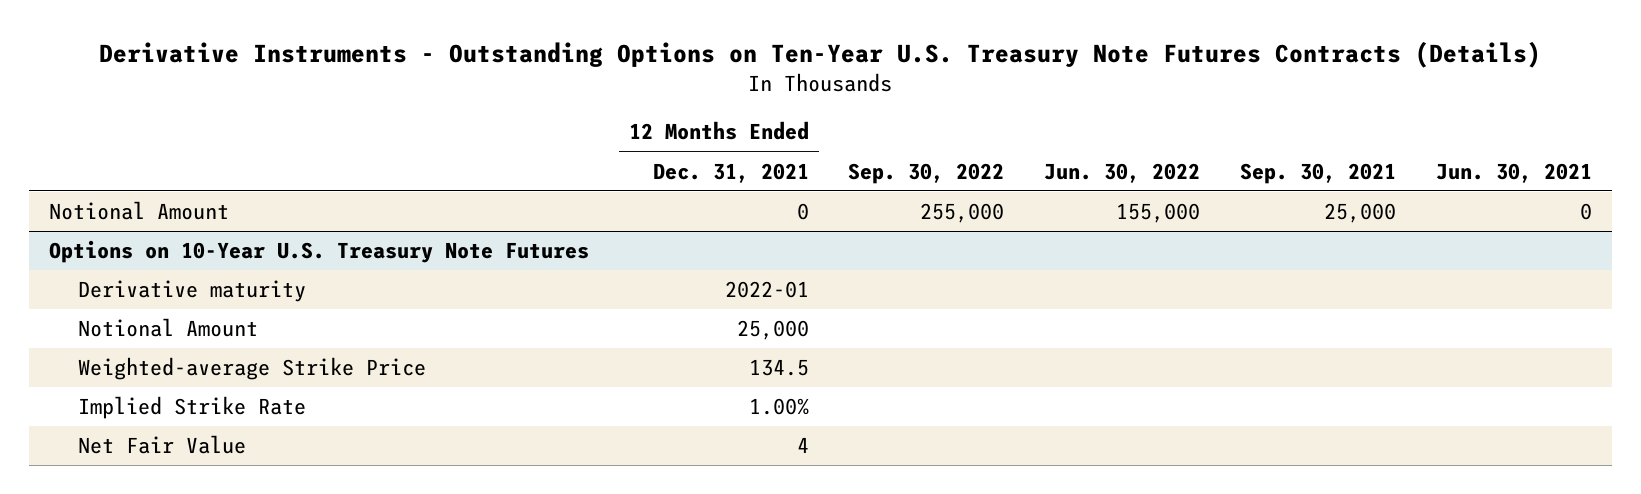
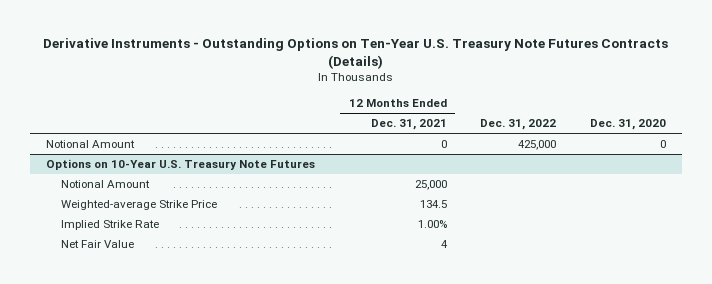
[848,162,1005,184] Sep. 30, 2022 -> none
[1044,162,1201,183] Jun. 30, 2022 -> none
[1240,162,1397,184] Sep. 30, 2021 -> none
[1435,162,1592,183] Jun. 30, 2021 -> none
none -> [480,119,557,131] Dec. 31, 2022
none -> [589,119,666,131] Dec. 31, 2020
[77,280,306,303] Derivative maturity -> none

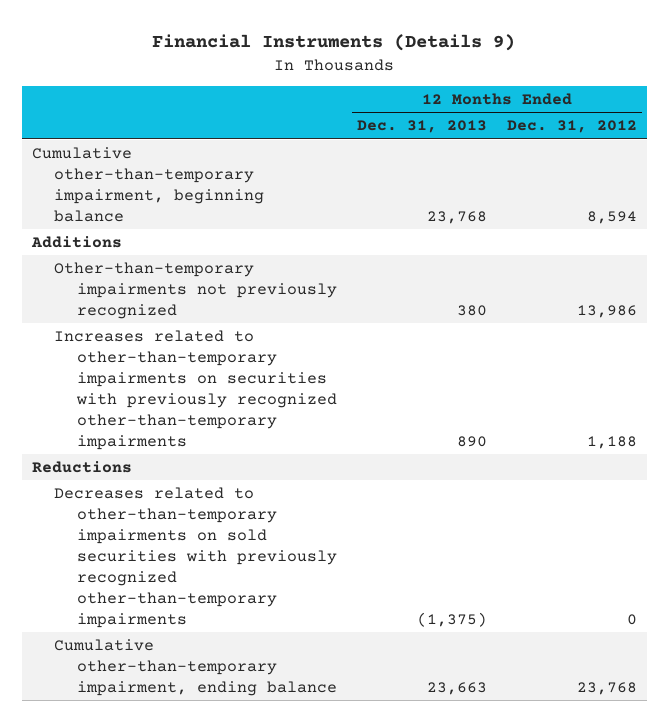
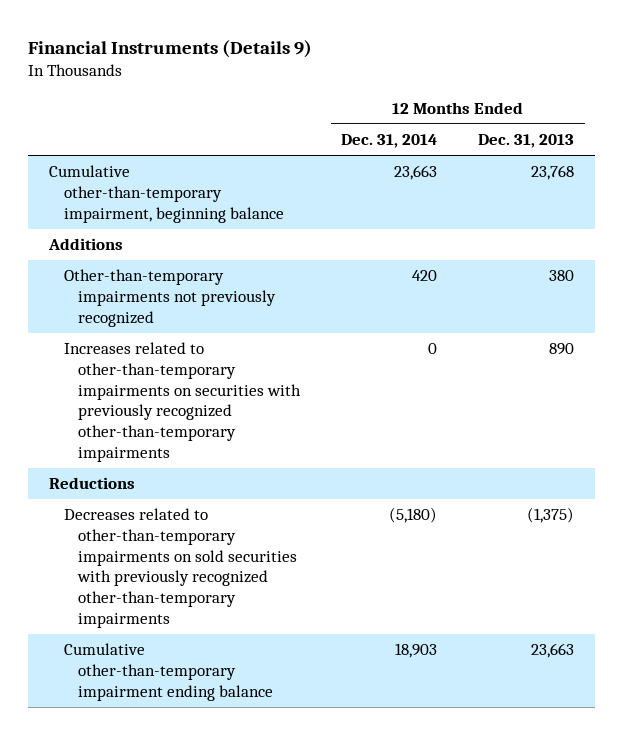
[506,120,637,134] Dec. 31, 2012 -> none
none -> [341,134,438,149] Dec. 31, 2014
[54,638,337,696] Cumulative other-than-temporary impairment, ending balance -> [63,643,274,701] Cumulative other-than-temporary impairment ending balance

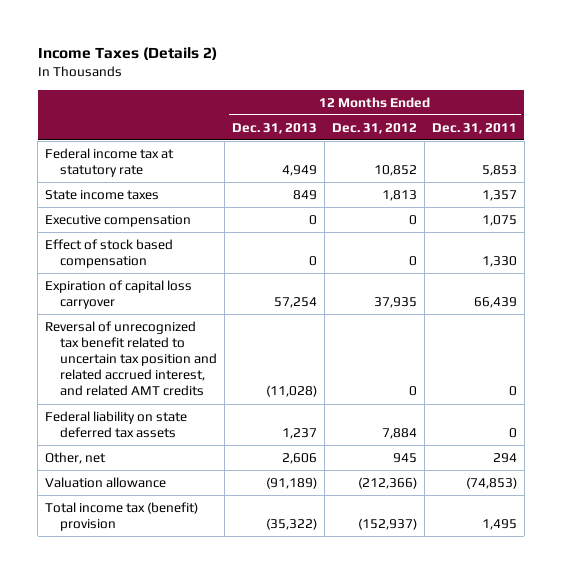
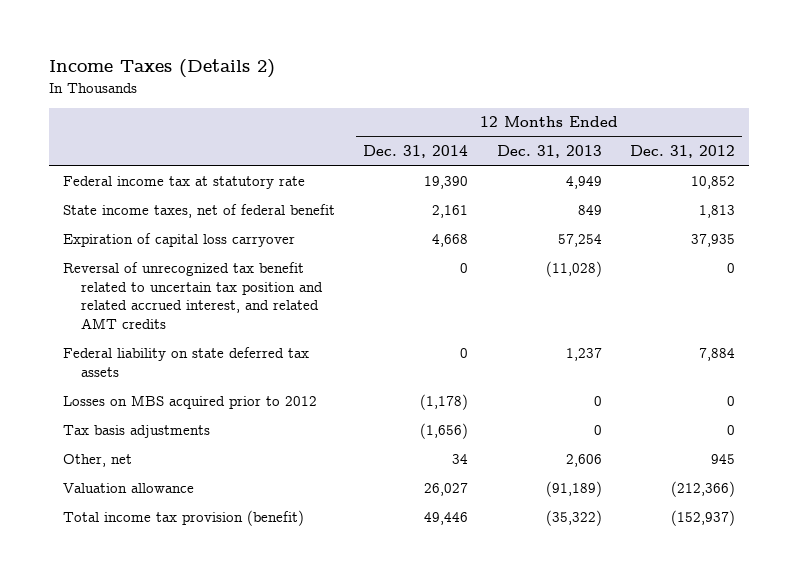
[431,122,517,134] Dec. 31, 2011 -> none
none -> [363,145,469,159] Dec. 31, 2014
[44,214,191,227] Executive compensation -> none
[44,238,173,269] Effect of stock based compensation -> none
[44,189,159,200] State income taxes -> [62,203,335,218] State income taxes, net of federal benefit
none -> [62,394,317,409] Losses on MBS acquired prior to 2012
none -> [62,424,210,438] Tax basis adjustments
[44,501,198,532] Total income tax (benefit) provision -> [62,509,304,526] Total income tax provision (benefit)

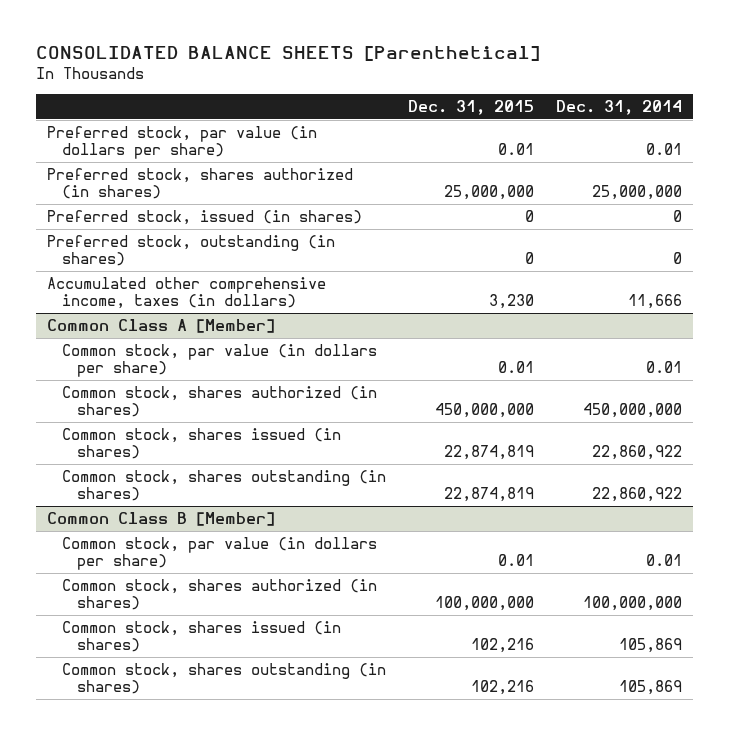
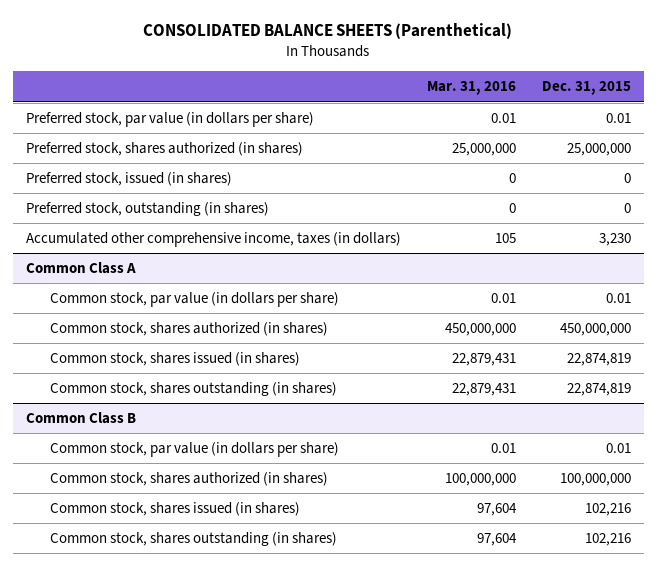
[36,46,541,62] CONSOLIDATED BALANCE SHEETS [Parenthetical] -> [143,23,513,40] CONSOLIDATED BALANCE SHEETS (Parenthetical)
[555,100,682,116] Dec. 31, 2014 -> none
none -> [426,81,516,96] Mar. 31, 2016
[47,318,276,333] Common Class A [Member] -> [25,262,136,275] Common Class A
[47,511,276,526] Common Class B [Member] -> [25,412,136,425] Common Class B

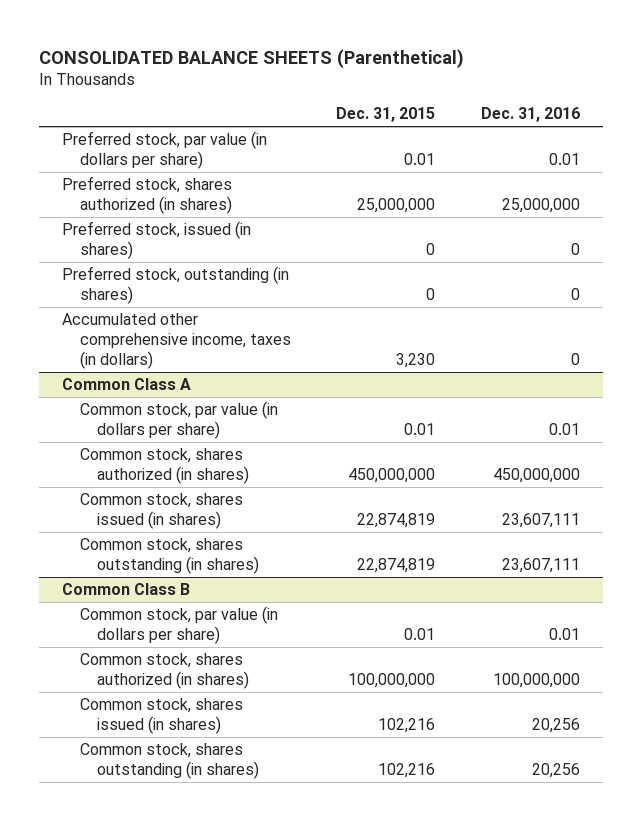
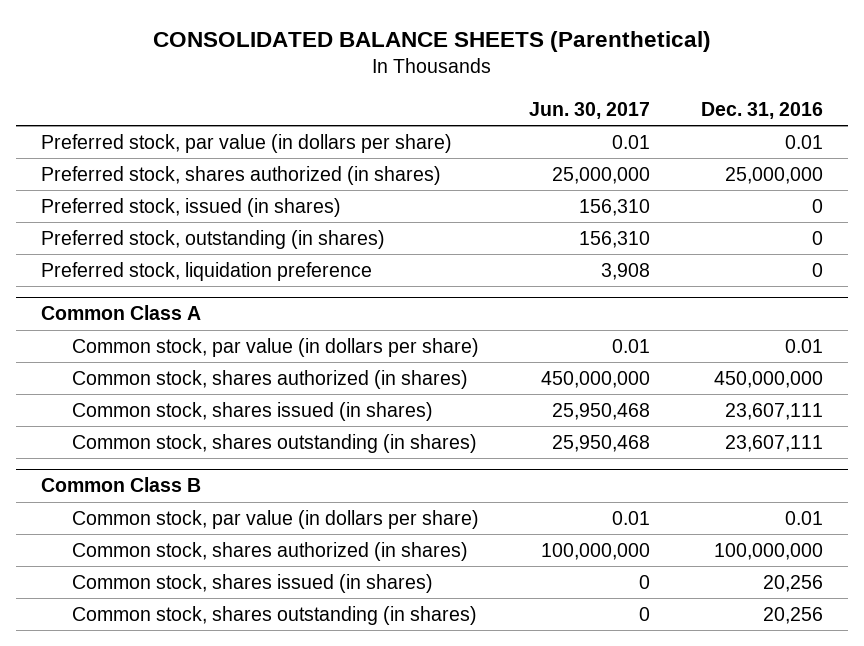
[336,107,436,123] Dec. 31, 2015 -> none
none -> [529,101,651,119] Jun. 30, 2017
[62,313,291,369] Accumulated other comprehensive income, taxes (in dollars) -> none
none -> [41,261,373,281] Preferred stock, liquidation preference

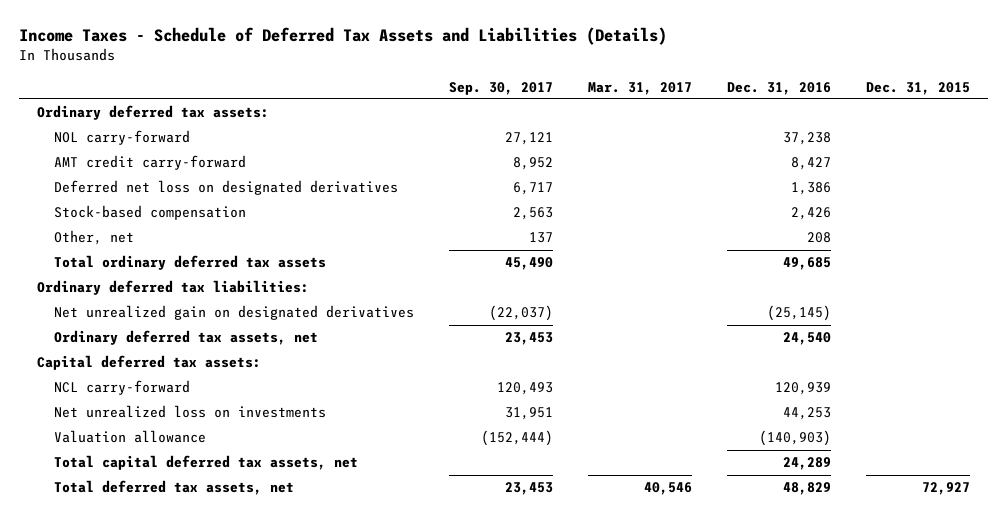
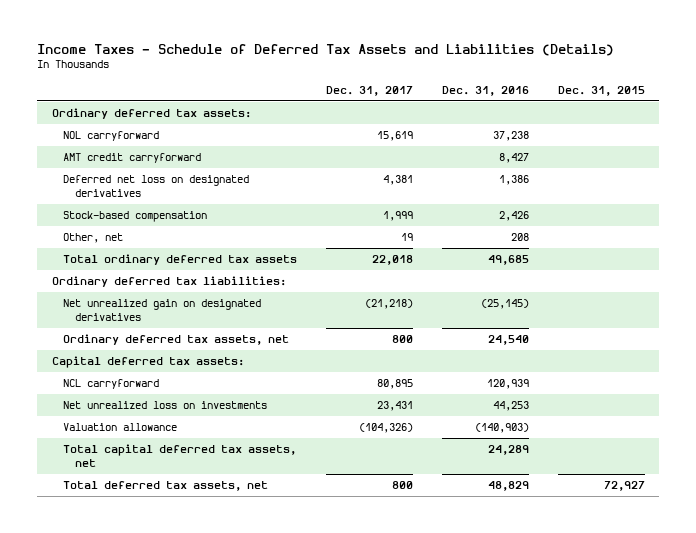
[449,81,554,95] Sep. 30, 2017 -> none
[588,81,693,95] Mar. 31, 2017 -> none
none -> [326,86,414,97] Dec. 31, 2017
[54,130,191,146] NOL carry-forward -> [63,130,160,141] NOL carryforward
[54,155,247,171] AMT credit carry-forward -> [63,152,202,163] AMT credit carryforward
[54,380,191,396] NCL carry-forward -> [63,378,160,389] NCL carryforward

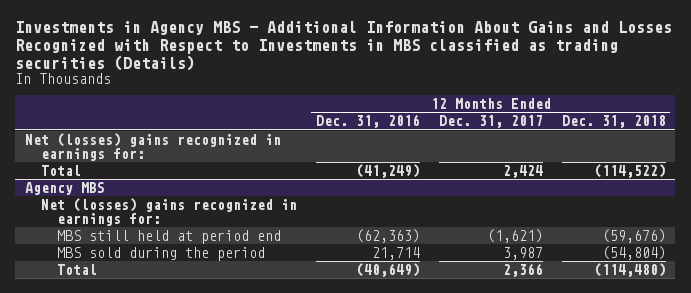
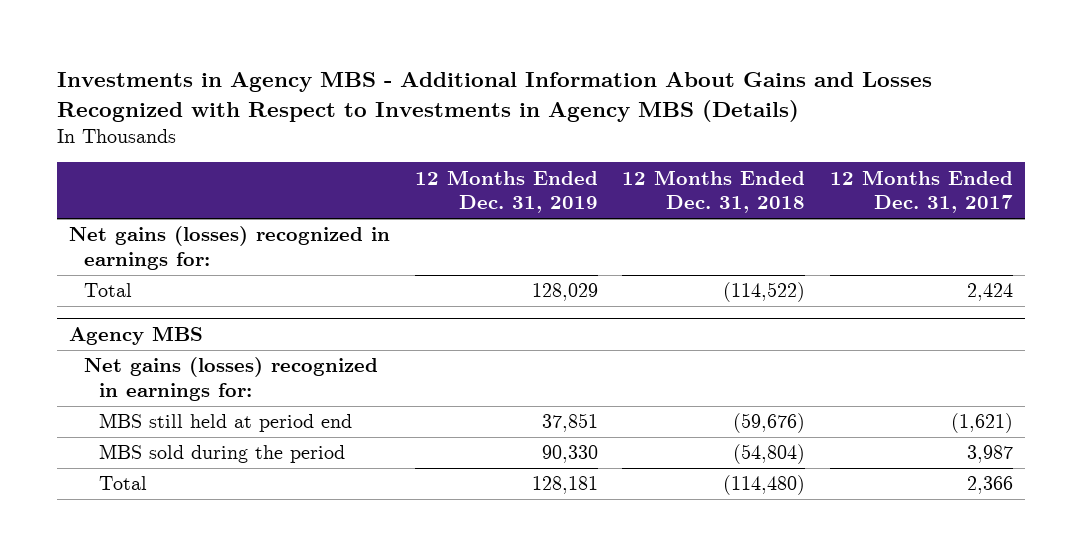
[15,21,673,71] Investments in Agency MBS - Additional Information About Gains and Losses Recognized with Respect to Investments in MBS classified as trading securities (Details) -> [57,72,933,122] Investments in Agency MBS - Additional Information About Gains and Losses Recognized with Respect to Investments in Agency MBS (Details)
[315,114,420,129] Dec. 31, 2016 -> none
none -> [414,169,598,214] 12 Months Ended Dec. 31, 2019
[24,132,281,162] Net (losses) gains recognized in earnings for: -> [69,226,391,271] Net gains (losses) recognized in earnings for:
[41,197,298,227] Net (losses) gains recognized in earnings for: -> [84,357,379,402] Net gains (losses) recognized in earnings for:

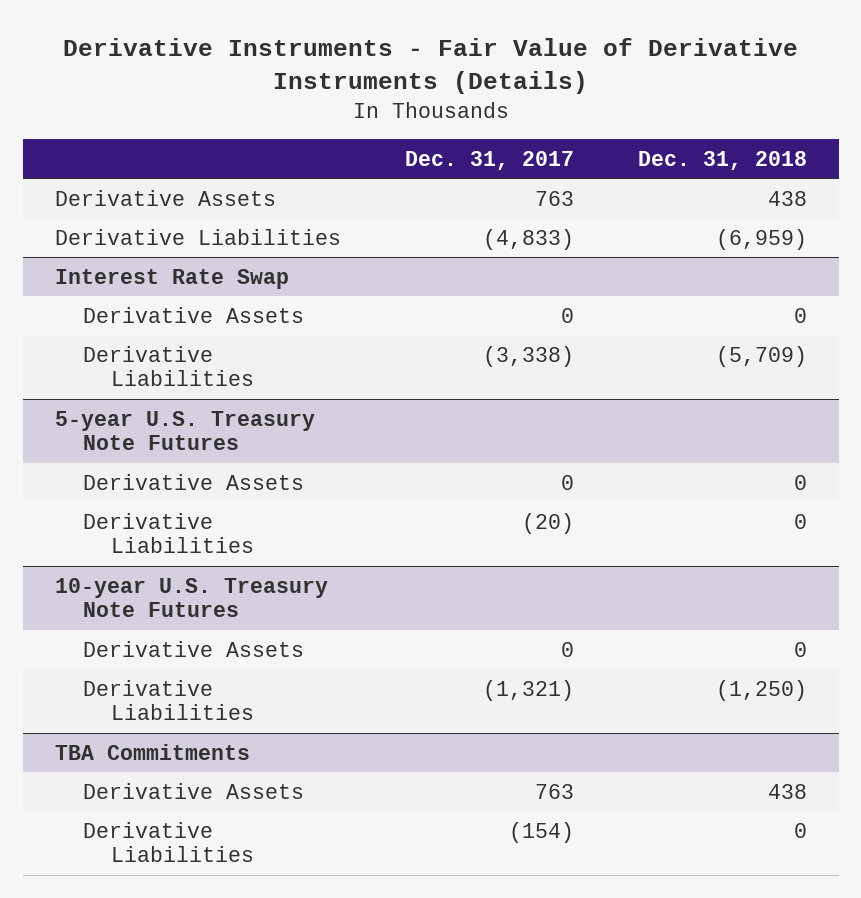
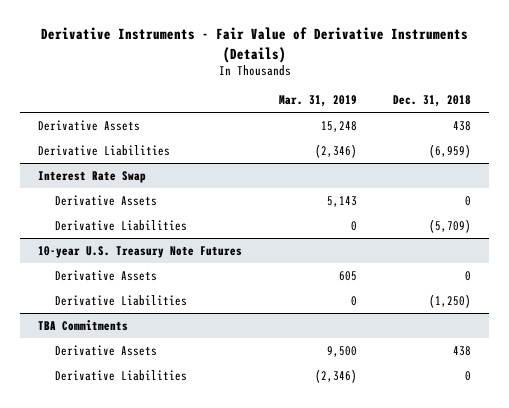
[404,150,574,170] Dec. 31, 2017 -> none
none -> [278,95,357,108] Mar. 31, 2019
[54,410,315,451] 5-year U.S. Treasury Note Futures -> none
[82,473,304,490] Derivative Assets -> none
[82,512,255,554] Derivative Liabilities -> none

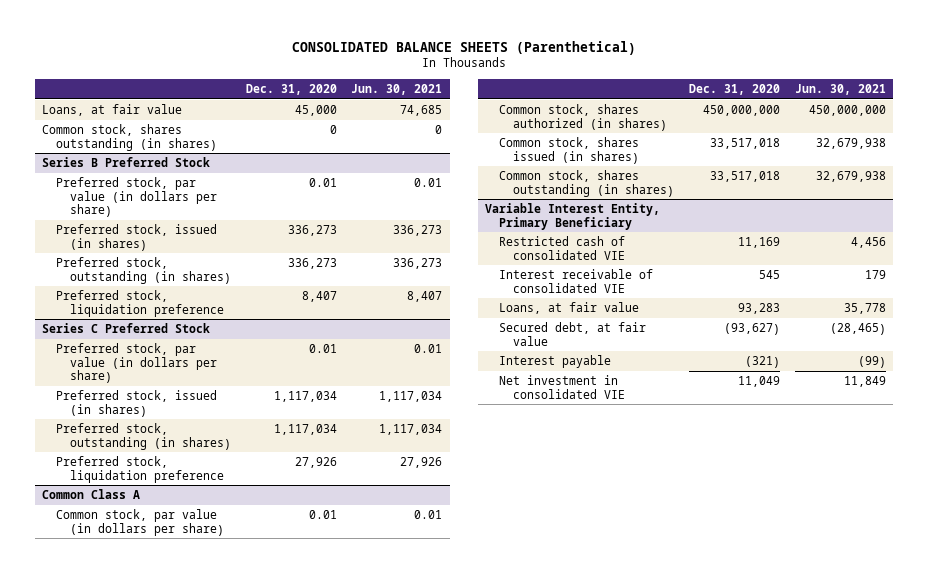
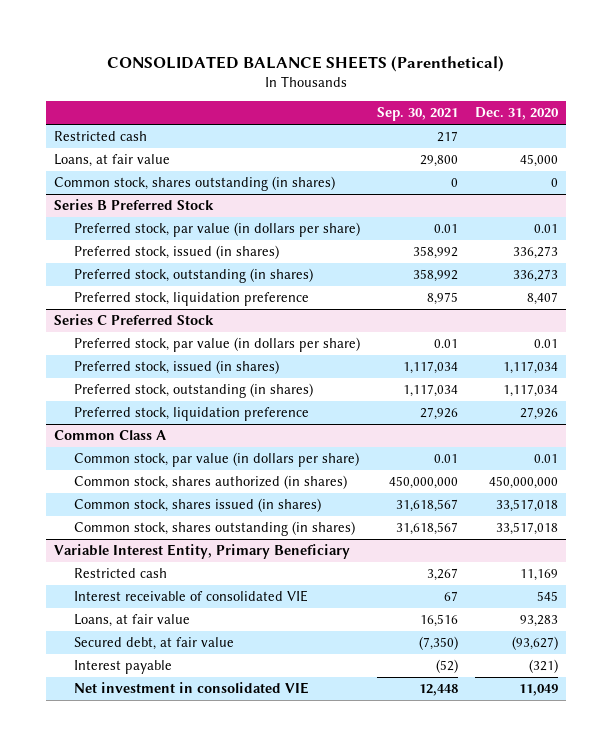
[351,83,443,95] Jun. 30, 2021 -> none
none -> [376,107,458,122] Sep. 30, 2021
none -> [54,131,148,142] Restricted cash
[499,236,626,260] Restricted cash of consolidated VIE -> [73,568,167,579] Restricted cash

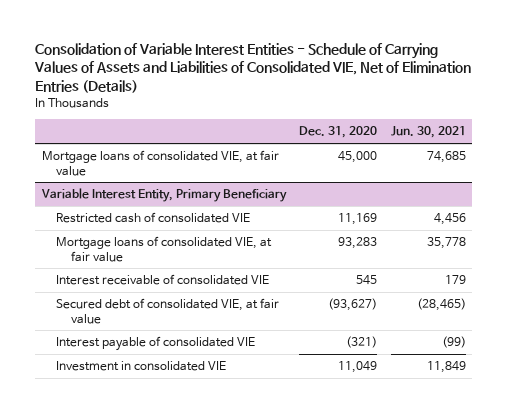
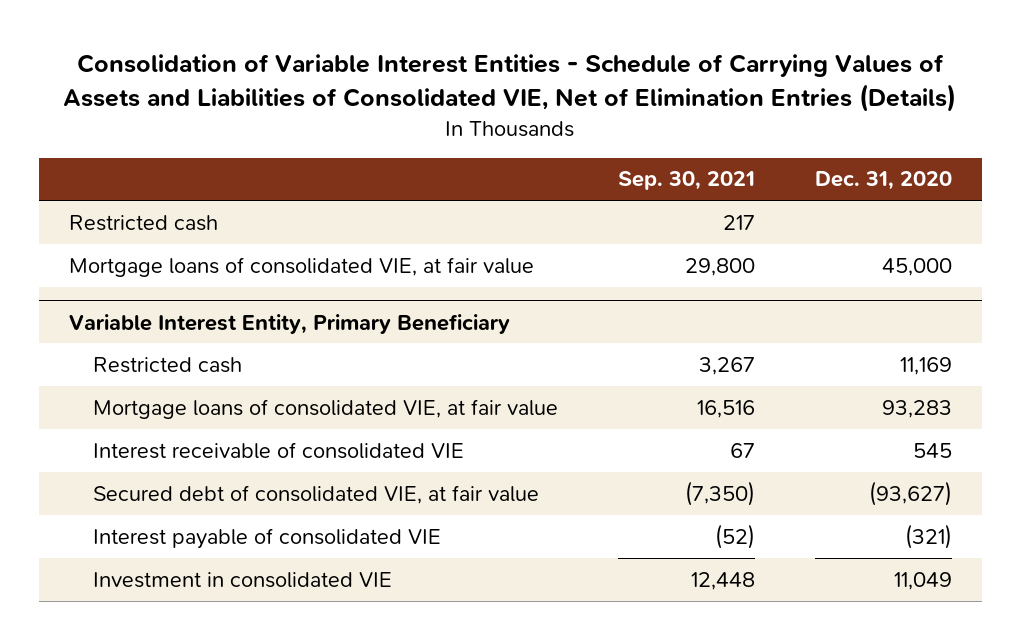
[390,126,466,139] Jun. 30, 2021 -> none
none -> [617,171,755,191] Sep. 30, 2021
none -> [68,214,218,231] Restricted cash
[56,212,251,224] Restricted cash of consolidated VIE -> [92,356,242,373] Restricted cash

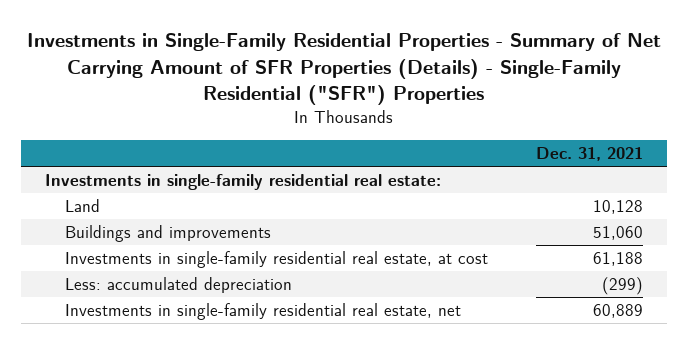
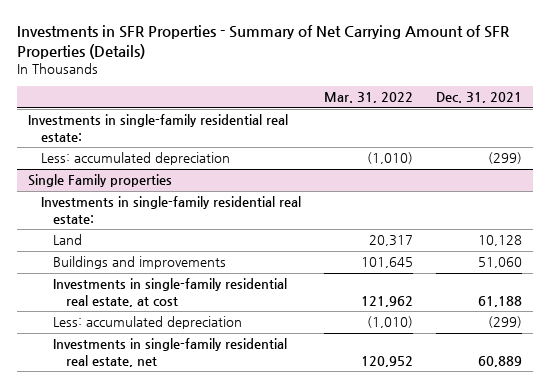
[26,33,661,106] Investments in Single-Family Residential Properties - Summary of Net Carrying Amount of SFR Properties (Details) - Single-Family Residential ("SFR") Properties -> [16,25,510,60] Investments in SFR Properties - Summary of Net Carrying Amount of SFR Properties (Details)
none -> [323,92,413,104] Mar. 31, 2022
none -> [40,152,230,166] Less: accumulated depreciation
none -> [28,174,173,188] Single Family properties
none -> [40,196,301,224] Investments in single-family residential real estate:

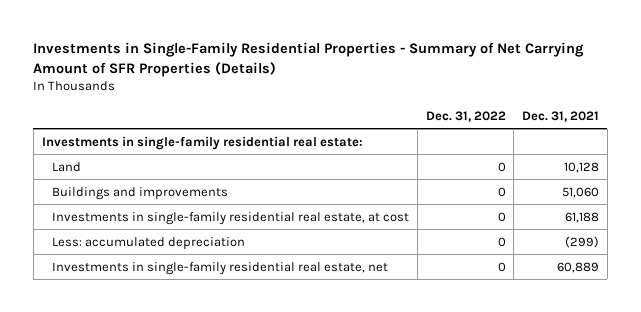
[16,25,510,60] Investments in SFR Properties - Summary of Net Carrying Amount of SFR Properties (Details) -> [33,42,585,77] Investments in Single-Family Residential Properties - Summary of Net Carrying Amount of SFR Properties (Details)
[323,92,413,104] Mar. 31, 2022 -> none
none -> [425,110,506,122] Dec. 31, 2022
[40,152,230,166] Less: accumulated depreciation -> none
[28,174,173,188] Single Family properties -> none
[40,196,301,224] Investments in single-family residential real estate: -> none

